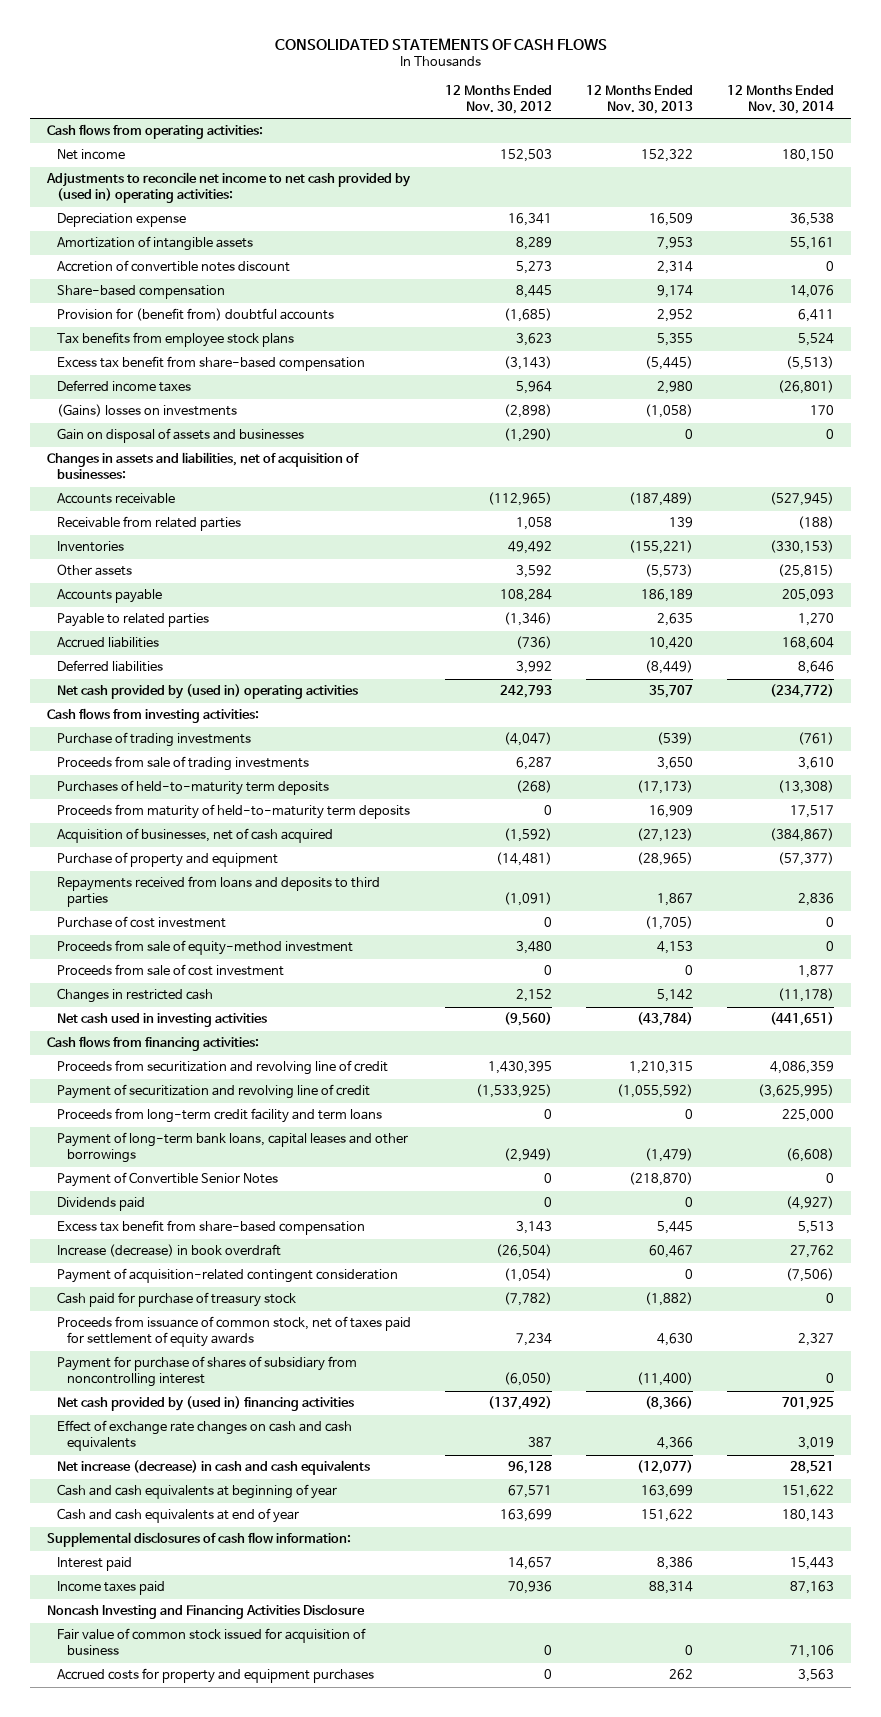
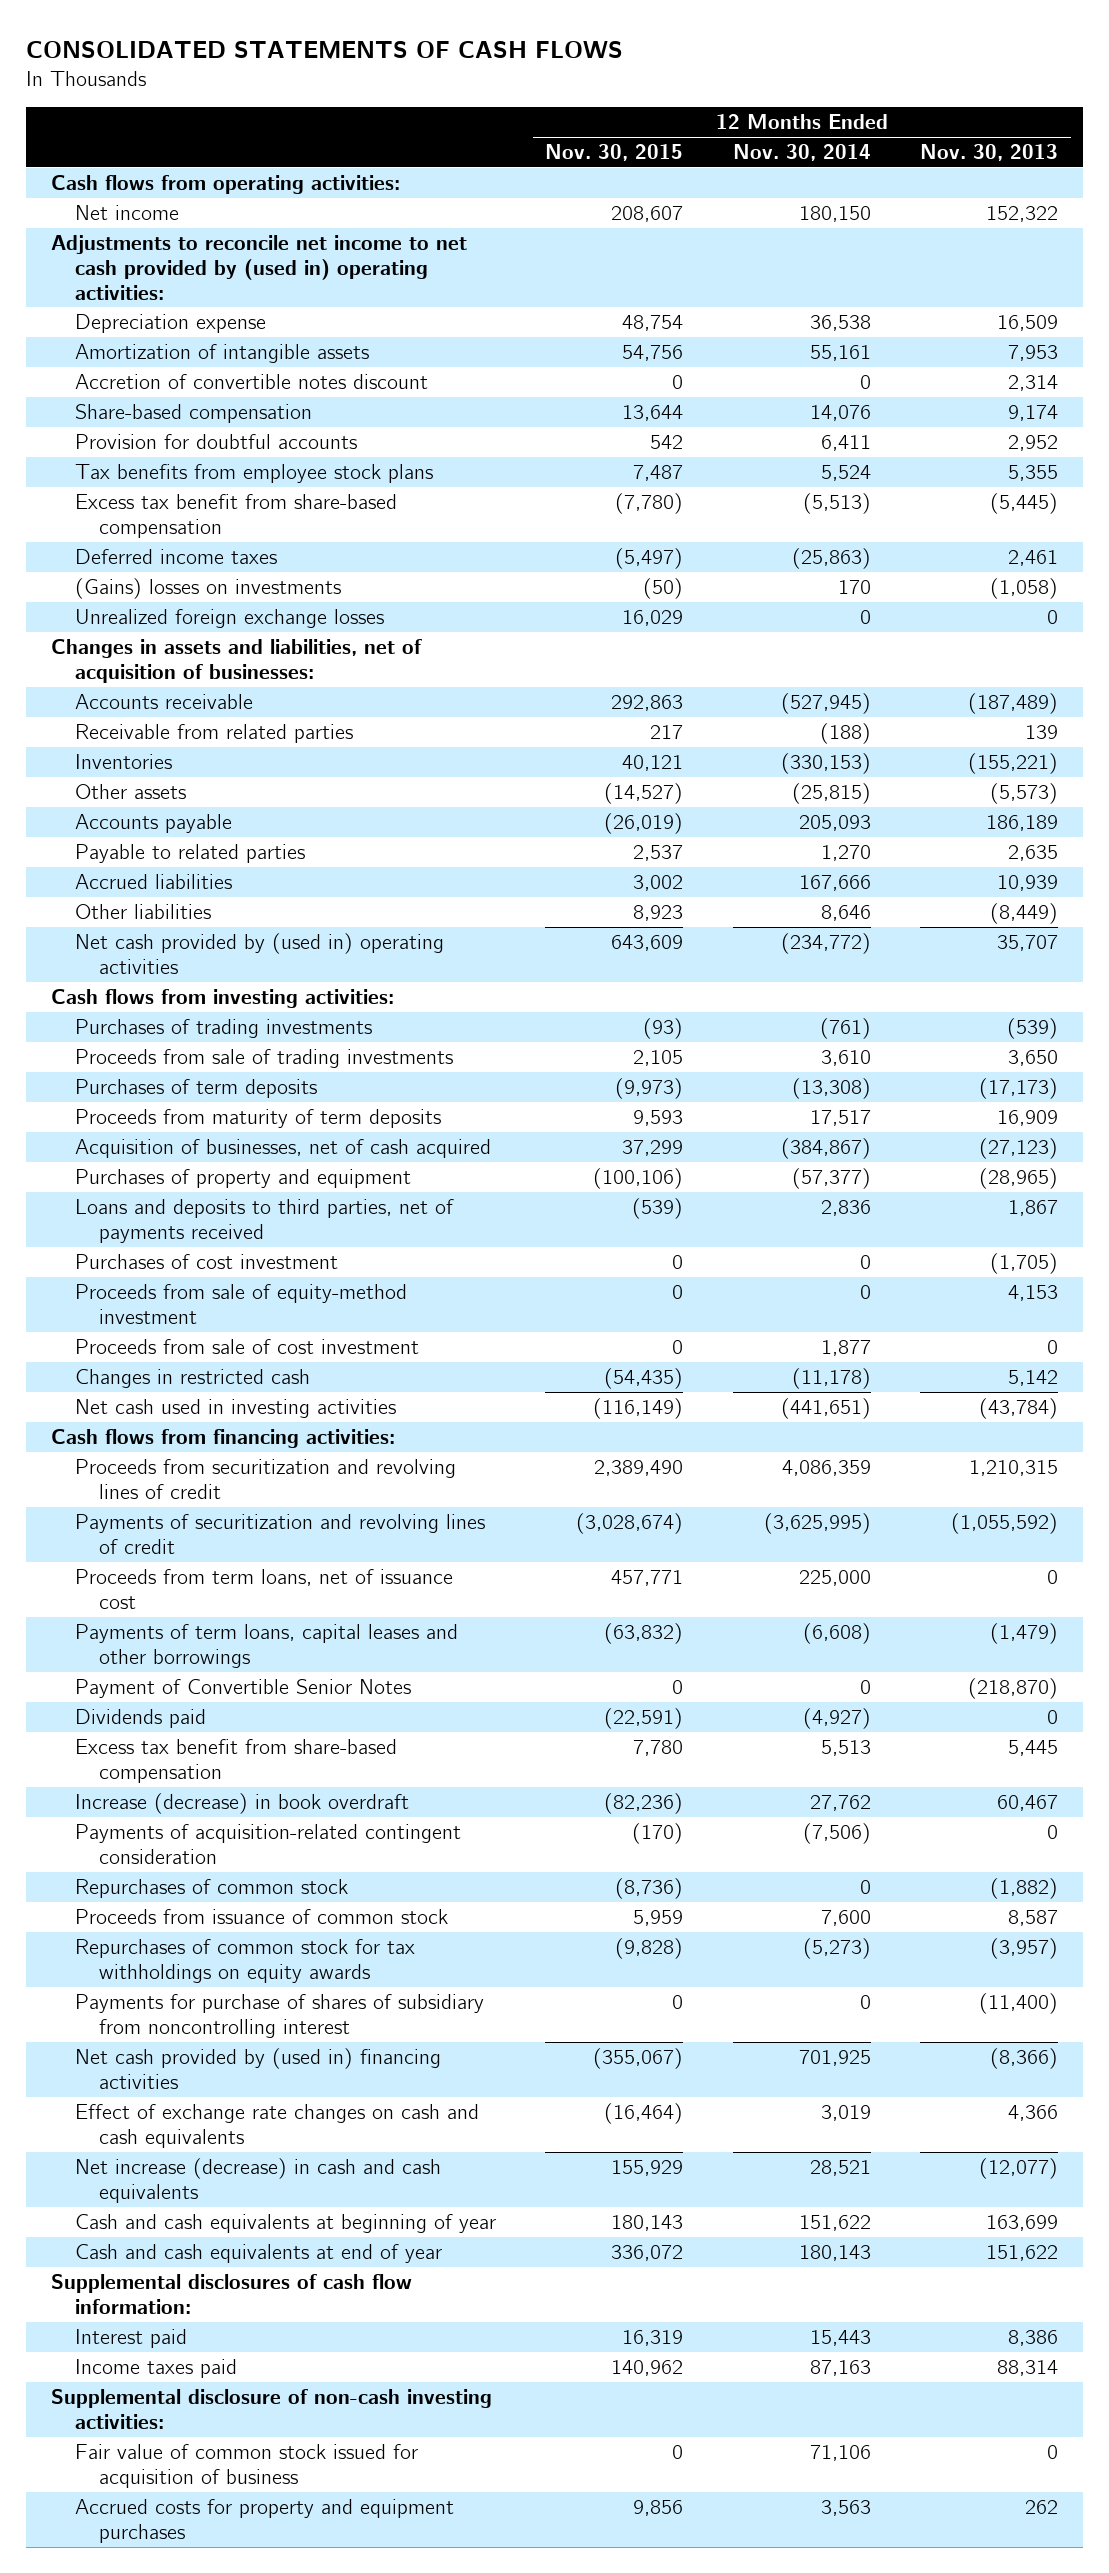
[445,85,553,115] 12 Months Ended Nov. 30, 2012 -> none
none -> [545,144,684,162] Nov. 30, 2015
[57,308,335,322] Provision for (benefit from) doubtful accounts -> [74,434,357,450] Provision for doubtful accounts
[656,381,693,395] 2,980 -> [1008,550,1059,567] 2,461
[777,380,834,395] (26,801) -> [791,548,871,570] (25,863)
[57,428,305,444] Gain on disposal of assets and businesses -> none
none -> [74,609,384,629] Unrealized foreign exchange losses
[648,637,693,651] 10,420 -> [997,875,1059,892] 10,939
[781,637,834,651] 168,604 -> [798,875,871,892] 167,666
[57,660,164,673] Deferred liabilities -> [74,904,211,920] Other liabilities
[57,732,252,748] Purchase of trading investments -> [74,1019,372,1039] Purchases of trading investments
[57,780,330,796] Purchases of held-to-maturity term deposits -> [74,1079,317,1099] Purchases of term deposits
[57,804,411,820] Proceeds from maturity of held-to-maturity term deposits -> [74,1109,441,1129] Proceeds from maturity of term deposits
[57,852,279,868] Purchase of property and equipment -> [74,1169,411,1189] Purchases of property and equipment
[57,876,381,908] Repayments received from loans and deposits to third parties -> [74,1199,454,1243] Loans and deposits to third parties, net of payments received
[57,916,227,929] Purchase of cost investment -> [74,1254,338,1270] Purchases of cost investment
[57,1060,389,1076] Proceeds from securitization and revolving line of credit -> [74,1459,456,1499] Proceeds from securitization and revolving lines of credit
[57,1084,371,1100] Payment of securitization and revolving line of credit -> [74,1514,485,1554] Payments of securitization and revolving lines of credit
[57,1108,383,1124] Proceeds from long-term credit facility and term loans -> [74,1569,453,1609] Proceeds from term loans, net of issuance cost
[57,1132,409,1164] Payment of long-term bank loans, capital leases and other borrowings -> [74,1624,458,1668] Payments of term loans, capital leases and other borrowings
[57,1268,399,1284] Payment of acquisition-related contingent consideration -> [74,1824,461,1864] Payments of acquisition-related contingent consideration
[57,1292,297,1308] Cash paid for purchase of treasury stock -> [74,1879,348,1899] Repurchases of common stock
[57,1316,412,1348] Proceeds from issuance of common stock, net of taxes paid for settlement of equity awards -> [74,1909,448,1925] Proceeds from issuance of common stock
[656,1333,693,1347] 4,630 -> [1008,1910,1059,1927] 8,587
[797,1333,834,1347] 2,327 -> [820,1910,871,1927] 7,600
none -> [74,1939,415,1983] Repurchases of common stock for tax withholdings on equity awards
[57,1356,358,1388] Payment for purchase of shares of subsidiary from noncontrolling interest -> [74,1994,484,2038] Payments for purchase of shares of subsidiary from noncontrolling interest
[47,1604,366,1620] Noncash Investing and Financing Activities Disclosure -> [50,2389,492,2429] Supplemental disclosure of non-cash investing activities:

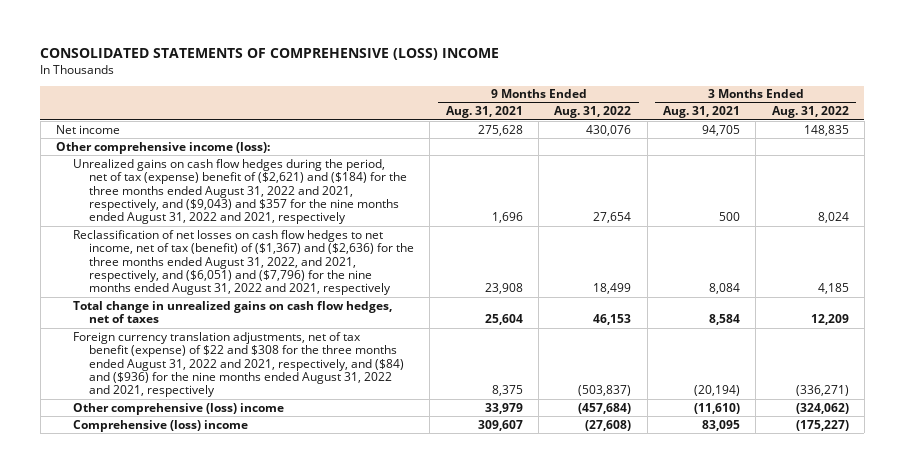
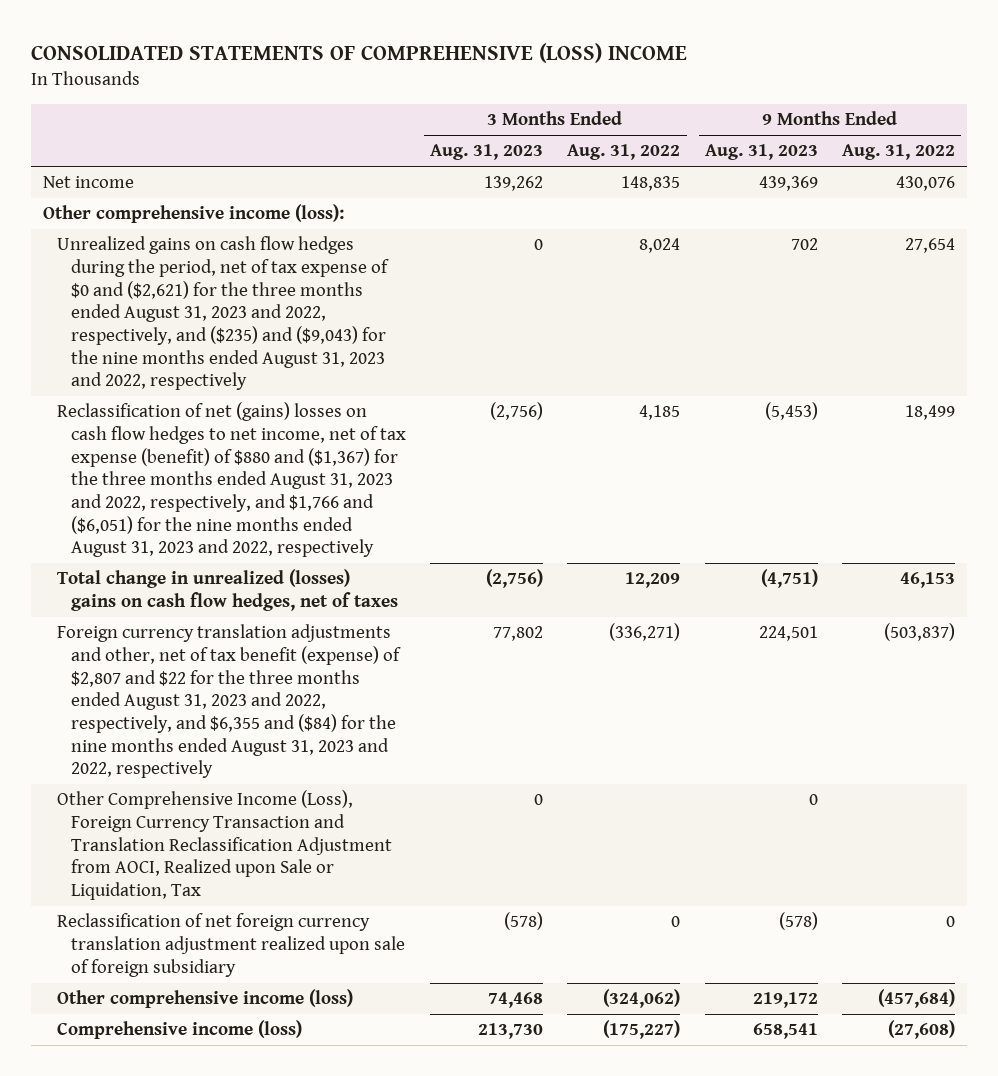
[445,106,523,119] Aug. 31, 2021 -> none
[662,106,740,119] Aug. 31, 2021 -> none
none -> [430,144,544,161] Aug. 31, 2023
none -> [704,144,818,161] Aug. 31, 2023
[72,158,408,225] Unrealized gains on cash flow hedges during the period, net of tax (expense) benefit of ($2,621) and ($184) for the three months ended August 31, 2022 and 2021, respectively, and ($9,043) and $357 for the nine months ended August 31, 2022 and 2021, respectively -> [56,236,390,391] Unrealized gains on cash flow hedges during the period, net of tax expense of $0 and ($2,621) for the three months ended August 31, 2023 and 2022, respectively, and ($235) and ($9,043) for the nine months ended August 31, 2023 and 2022, respectively
[72,229,415,296] Reclassification of net losses on cash flow hedges to net income, net of tax (benefit) of ($1,367) and ($2,636) for the three months ended August 31, 2022, and 2021, respectively, and ($6,051) and ($7,796) for the nine months ended August 31, 2022 and 2021, respectively -> [56,402,407,558] Reclassification of net (gains) losses on cash flow hedges to net income, net of tax expense (benefit) of $880 and ($1,367) for the three months ended August 31, 2023 and 2022, respectively, and $1,766 and ($6,051) for the nine months ended August 31, 2023 and 2022, respectively
[72,300,392,324] Total change in unrealized gains on cash flow hedges, net of taxes -> [56,569,399,612] Total change in unrealized (losses) gains on cash flow hedges, net of taxes
[72,331,405,398] Foreign currency translation adjustments, net of tax benefit (expense) of $22 and $308 for the three months ended August 31, 2022 and 2021, respectively, and ($84) and ($936) for the nine months ended August 31, 2022 and 2021, respectively -> [56,624,402,779] Foreign currency translation adjustments and other, net of tax benefit (expense) of $2,807 and $22 for the three months ended August 31, 2023 and 2022, respectively, and $6,355 and ($84) for the nine months ended August 31, 2023 and 2022, respectively
none -> [56,790,393,900] Other Comprehensive Income (Loss), Foreign Currency Transaction and Translation Reclassification Adjustment from AOCI, Realized upon Sale or Liquidation, Tax
none -> [56,913,406,977] Reclassification of net foreign currency translation adjustment realized upon sale of foreign subsidiary
[72,402,284,415] Other comprehensive (loss) income -> [56,989,353,1009] Other comprehensive income (loss)
[72,419,248,432] Comprehensive (loss) income -> [56,1020,302,1040] Comprehensive income (loss)

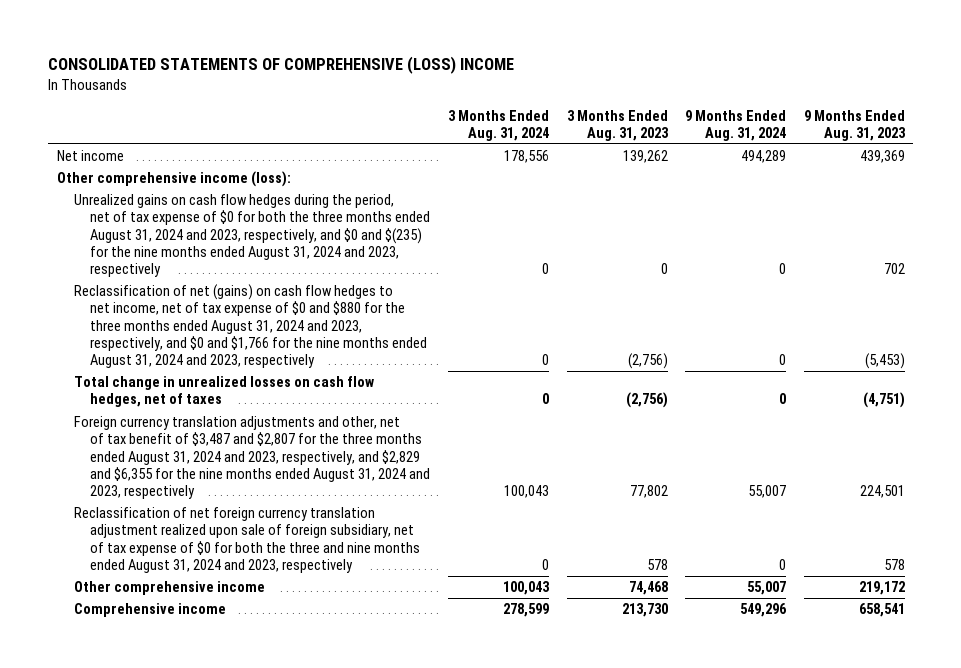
[567,144,681,161] Aug. 31, 2022 -> none
[841,144,955,161] Aug. 31, 2022 -> none
none -> [448,109,550,141] 3 Months Ended Aug. 31, 2024
none -> [685,109,787,141] 9 Months Ended Aug. 31, 2024
[56,790,393,900] Other Comprehensive Income (Loss), Foreign Currency Transaction and Translation Reclassification Adjustment from AOCI, Realized upon Sale or Liquidation, Tax -> none
[56,236,390,391] Unrealized gains on cash flow hedges during the period, net of tax expense of $0 and ($2,621) for the three months ended August 31, 2023 and 2022, respectively, and ($235) and ($9,043) for the nine months ended August 31, 2023 and 2022, respectively -> [73,194,431,277] Unrealized gains on cash flow hedges during the period, net of tax expense of $0 for both the three months ended August 31, 2024 and 2023, respectively, and $0 and $(235) for the nine months ended August 31, 2024 and 2023, respectively
[56,402,407,558] Reclassification of net (gains) losses on cash flow hedges to net income, net of tax expense (benefit) of $880 and ($1,367) for the three months ended August 31, 2023 and 2022, respectively, and $1,766 and ($6,051) for the nine months ended August 31, 2023 and 2022, respectively -> [73,284,428,368] Reclassification of net (gains) on cash flow hedges to net income, net of tax expense of $0 and $880 for the three months ended August 31, 2024 and 2023, respectively, and $0 and $1,766 for the nine months ended August 31, 2024 and 2023, respectively
[56,569,399,612] Total change in unrealized (losses) gains on cash flow hedges, net of taxes -> [73,376,374,408] Total change in unrealized losses on cash flow hedges, net of taxes
[56,624,402,779] Foreign currency translation adjustments and other, net of tax benefit (expense) of $2,807 and $22 for the three months ended August 31, 2023 and 2022, respectively, and $6,355 and ($84) for the nine months ended August 31, 2023 and 2022, respectively -> [73,416,431,499] Foreign currency translation adjustments and other, net of tax benefit of $3,487 and $2,807 for the three months ended August 31, 2024 and 2023, respectively, and $2,829 and $6,355 for the nine months ended August 31, 2024 and 2023, respectively
[56,913,406,977] Reclassification of net foreign currency translation adjustment realized upon sale of foreign subsidiary -> [73,507,421,573] Reclassification of net foreign currency translation adjustment realized upon sale of foreign subsidiary, net of tax expense of $0 for both the three and nine months ended August 31, 2024 and 2023, respectively
[504,912,544,931] (578) -> [646,558,668,570] 578
[778,912,818,931] (578) -> [883,558,905,570] 578
[56,989,353,1009] Other comprehensive income (loss) -> [73,581,265,596] Other comprehensive income
[56,1020,302,1040] Comprehensive income (loss) -> [73,603,226,618] Comprehensive income

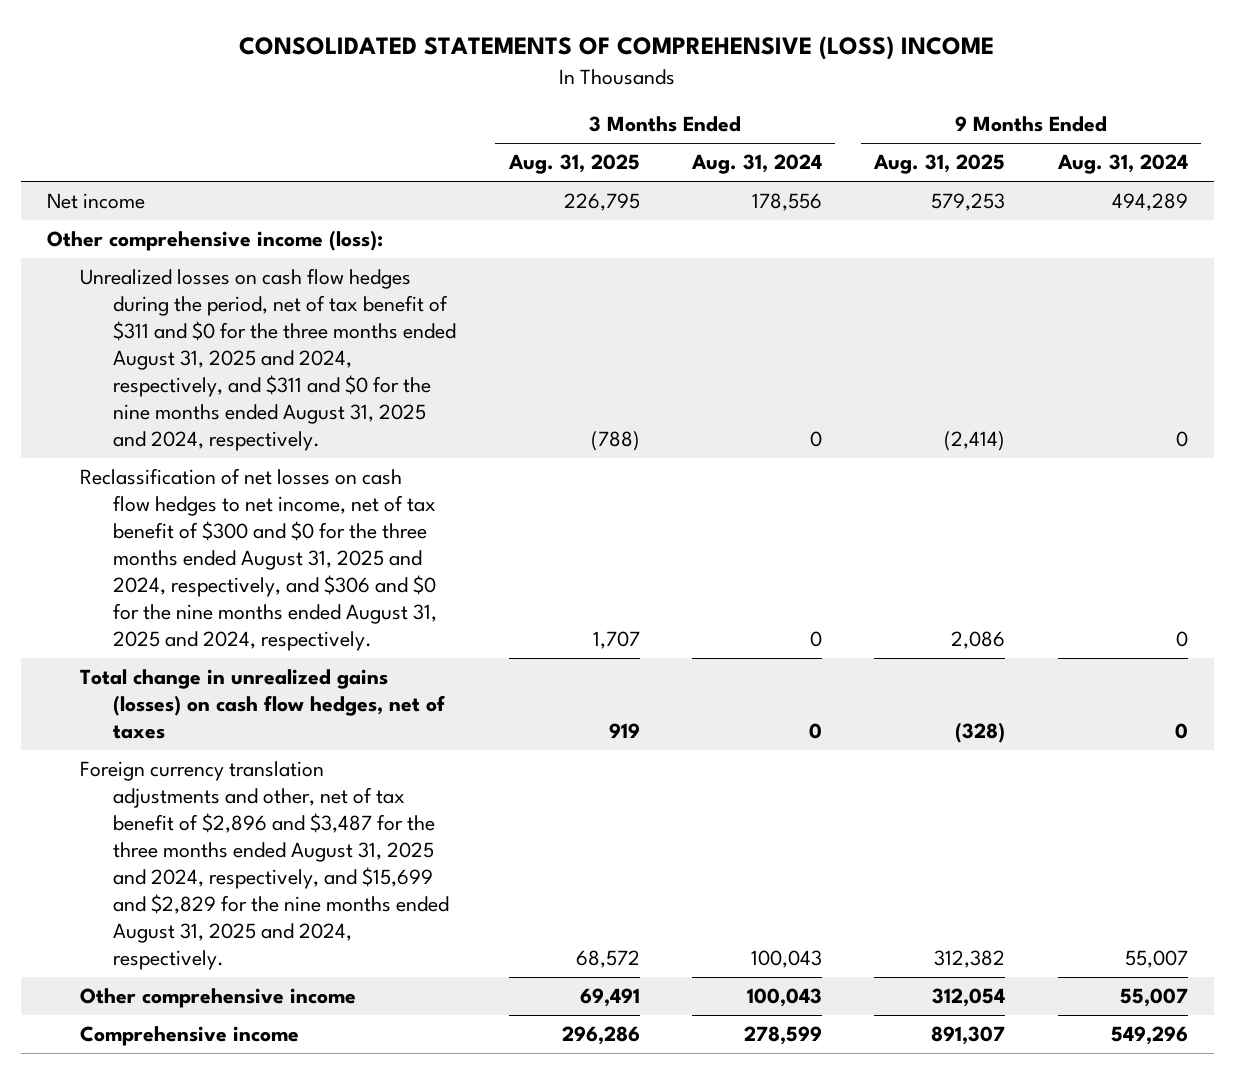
[566,109,669,141] 3 Months Ended Aug. 31, 2023 -> none
[803,109,906,141] 9 Months Ended Aug. 31, 2023 -> none
none -> [507,154,640,175] Aug. 31, 2025
none -> [873,154,1006,175] Aug. 31, 2025
[73,507,421,573] Reclassification of net foreign currency translation adjustment realized upon sale of foreign subsidiary, net of tax expense of $0 for both the three and nine months ended August 31, 2024 and 2023, respectively -> none
[73,194,431,277] Unrealized gains on cash flow hedges during the period, net of tax expense of $0 for both the three months ended August 31, 2024 and 2023, respectively, and $0 and $(235) for the nine months ended August 31, 2024 and 2023, respectively -> [80,268,457,452] Unrealized losses on cash flow hedges during the period, net of tax benefit of $311 and $0 for the three months ended August 31, 2025 and 2024, respectively, and $311 and $0 for the nine months ended August 31, 2025 and 2024, respectively.
[73,284,428,368] Reclassification of net (gains) on cash flow hedges to net income, net of tax expense of $0 and $880 for the three months ended August 31, 2024 and 2023, respectively, and $0 and $1,766 for the nine months ended August 31, 2024 and 2023, respectively -> [80,468,438,652] Reclassification of net losses on cash flow hedges to net income, net of tax benefit of $300 and $0 for the three months ended August 31, 2025 and 2024, respectively, and $306 and $0 for the nine months ended August 31, 2025 and 2024, respectively.
[73,376,374,408] Total change in unrealized losses on cash flow hedges, net of taxes -> [80,669,446,740] Total change in unrealized gains (losses) on cash flow hedges, net of taxes
[73,416,431,499] Foreign currency translation adjustments and other, net of tax benefit of $3,487 and $2,807 for the three months ended August 31, 2024 and 2023, respectively, and $2,829 and $6,355 for the nine months ended August 31, 2024 and 2023, respectively -> [80,761,450,971] Foreign currency translation adjustments and other, net of tax benefit of $2,896 and $3,487 for the three months ended August 31, 2025 and 2024, respectively, and $15,699 and $2,829 for the nine months ended August 31, 2025 and 2024, respectively.

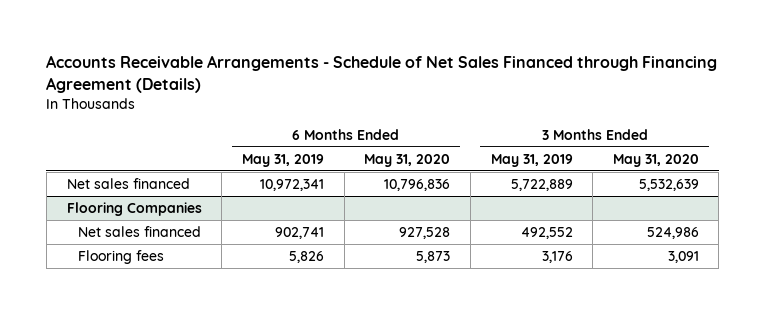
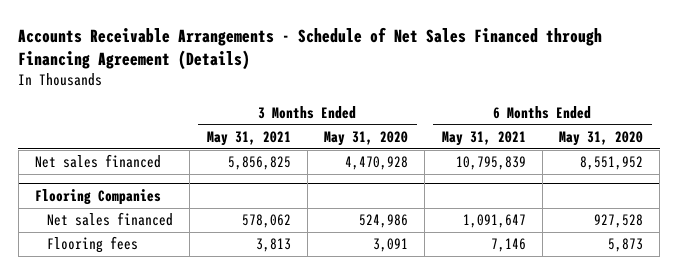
[241,153,324,167] May 31, 2019 -> none
[490,153,573,167] May 31, 2019 -> none
none -> [206,131,291,147] May 31, 2021
none -> [441,131,526,147] May 31, 2021
[384,179,451,192] 10,796,836 -> [580,156,644,171] 8,551,952
[638,179,699,192] 5,532,639 -> [345,156,409,171] 4,470,928

